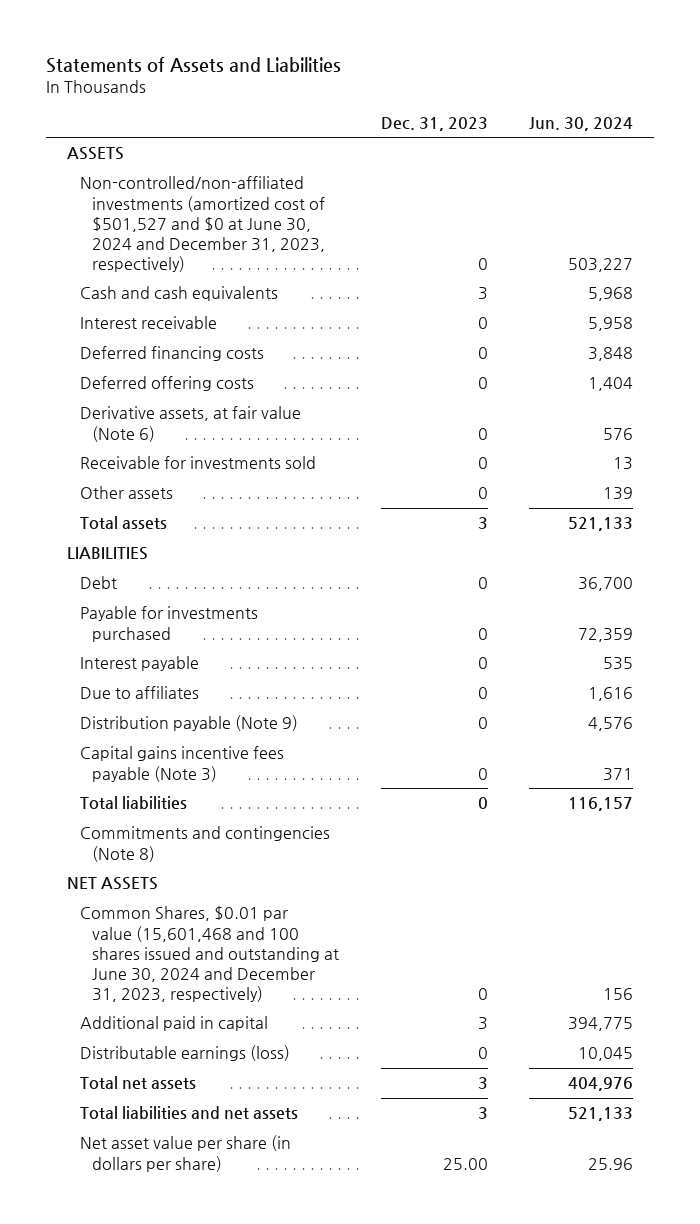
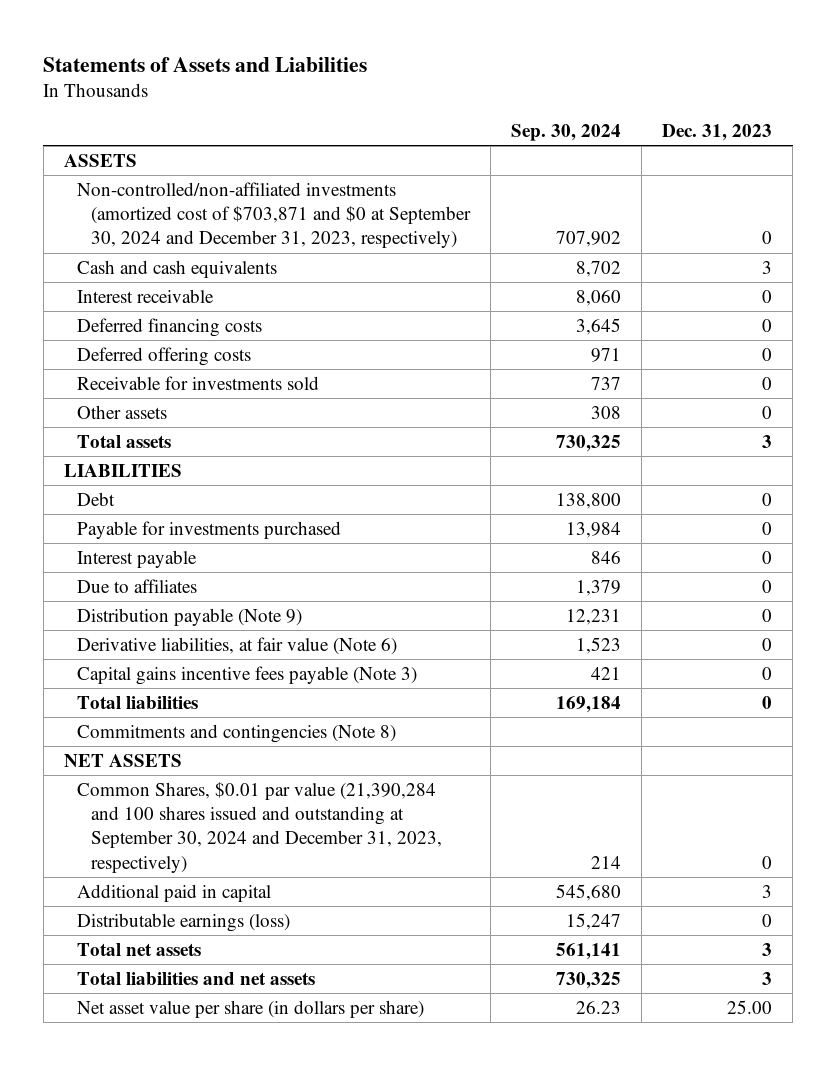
[529,116,634,131] Jun. 30, 2024 -> none
none -> [511,123,622,141] Sep. 30, 2024
[79,176,326,273] Non-controlled/non-affiliated investments (amortized cost of $501,527 and $0 at June 30, 2024 and December 31, 2023, respectively) -> [77,181,472,249] Non-controlled/non-affiliated investments (amortized cost of $703,871 and $0 at September 30, 2024 and December 31, 2023, respectively)
[79,406,301,442] Derivative assets, at fair value (Note 6) -> none
none -> [77,636,398,655] Derivative liabilities, at fair value (Note 6)
[79,906,340,1003] Common Shares, $0.01 par value (15,601,468 and 100 shares issued and outstanding at June 30, 2024 and December 31, 2023, respectively) -> [77,781,443,873] Common Shares, $0.01 par value (21,390,284 and 100 shares issued and outstanding at September 30, 2024 and December 31, 2023, respectively)

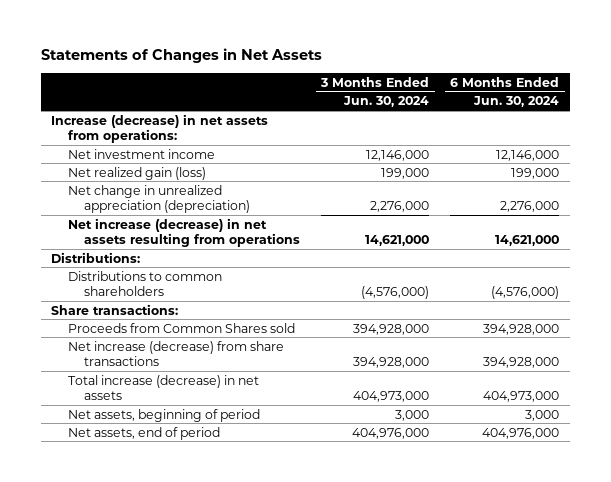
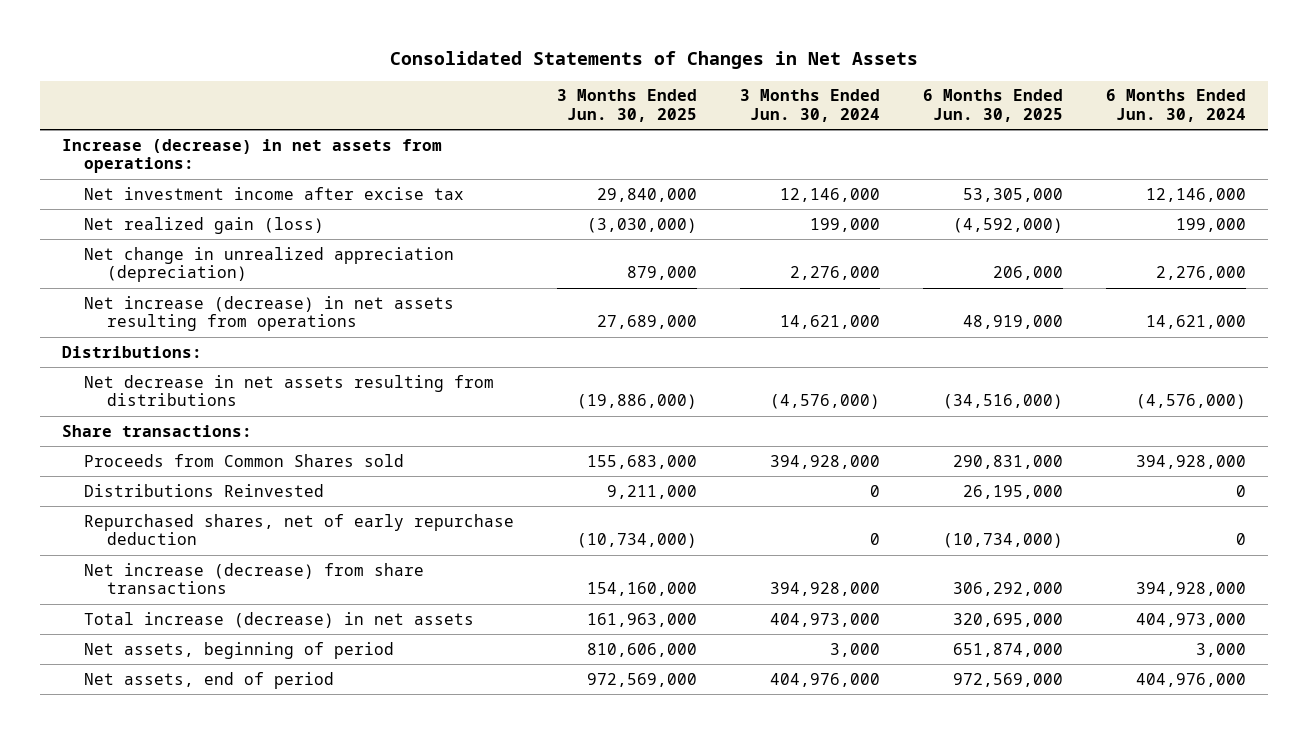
[40,48,322,64] Statements of Changes in Net Assets -> [390,50,919,69] Consolidated Statements of Changes in Net Assets
none -> [557,89,698,122] 3 Months Ended Jun. 30, 2025
none -> [923,89,1064,122] 6 Months Ended Jun. 30, 2025
[67,148,215,159] Net investment income -> [84,186,465,200] Net investment income after excise tax
[67,270,222,297] Distributions to common shareholders -> [84,374,495,407] Net decrease in net assets resulting from distributions
none -> [84,483,325,497] Distributions Reinvested
none -> [84,513,515,546] Repurchased shares, net of early repurchase deduction

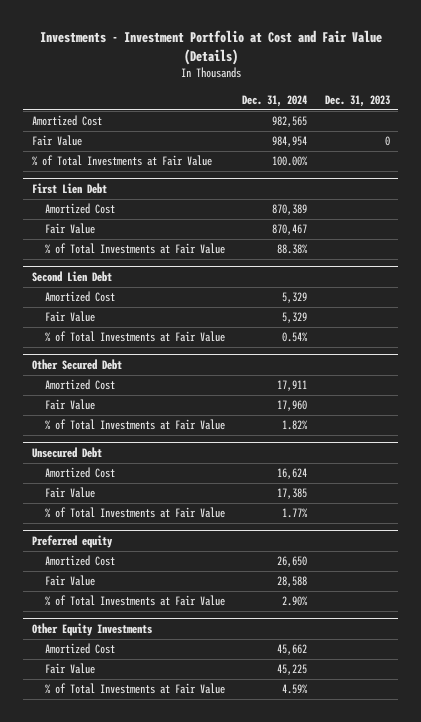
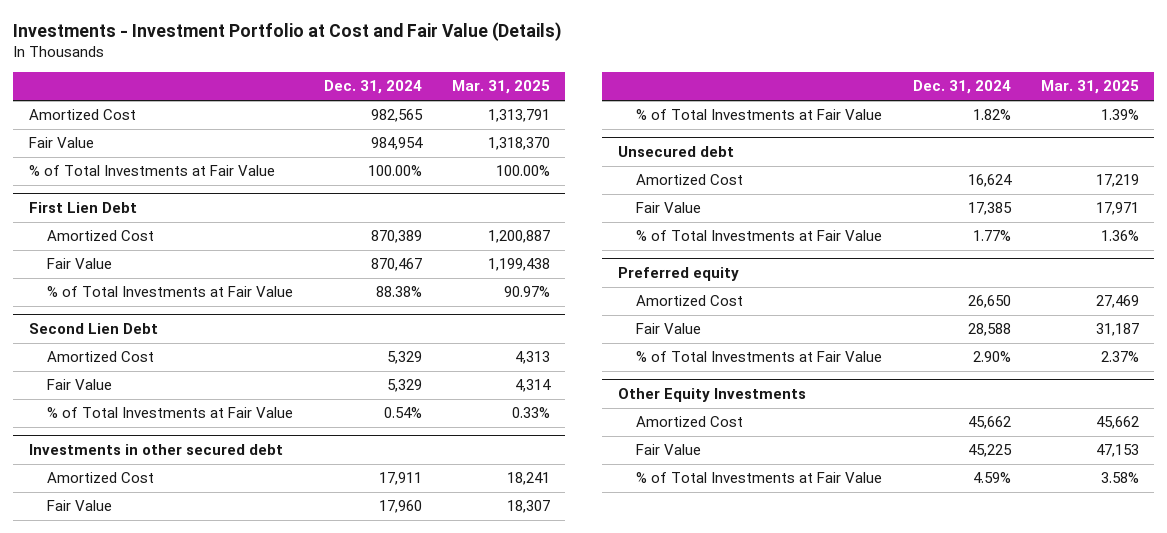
[324,94,390,107] Dec. 31, 2023 -> none
none -> [451,80,550,95] Mar. 31, 2025
[31,358,122,370] Other Secured Debt -> [28,444,283,456] Investments in other secured debt
[31,446,102,458] Unsecured Debt -> [617,146,734,158] Unsecured debt

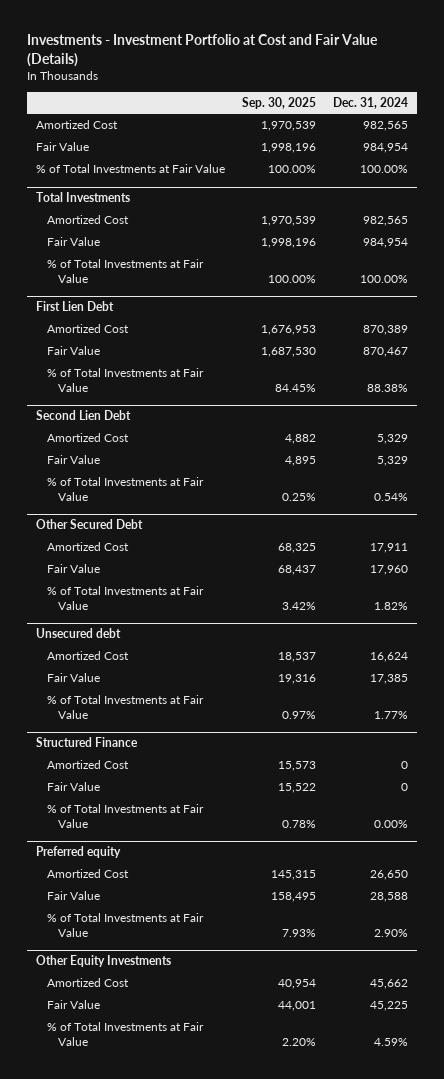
[451,80,550,95] Mar. 31, 2025 -> none
none -> [241,96,316,109] Sep. 30, 2025
none -> [35,192,130,203] Total Investments
none -> [47,215,130,225] Amortized Cost
none -> [47,237,101,247] Fair Value
none -> [47,259,205,283] % of Total Investments at Fair Value
[28,444,283,456] Investments in other secured debt -> [35,519,143,530] Other Secured Debt
none -> [35,737,138,748] Structured Finance
none -> [47,760,130,770] Amortized Cost
none -> [47,782,101,792] Fair Value
none -> [47,804,205,828] % of Total Investments at Fair Value

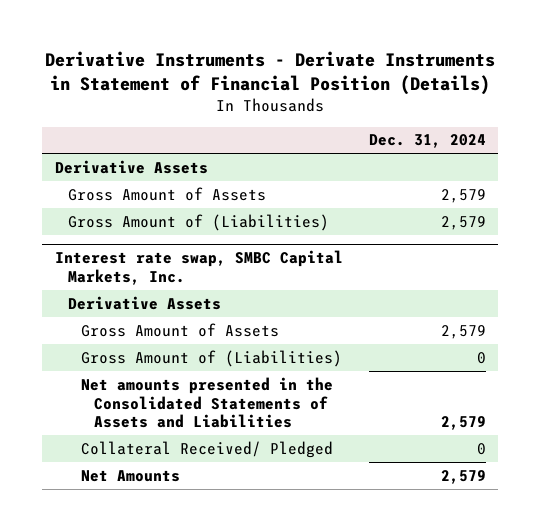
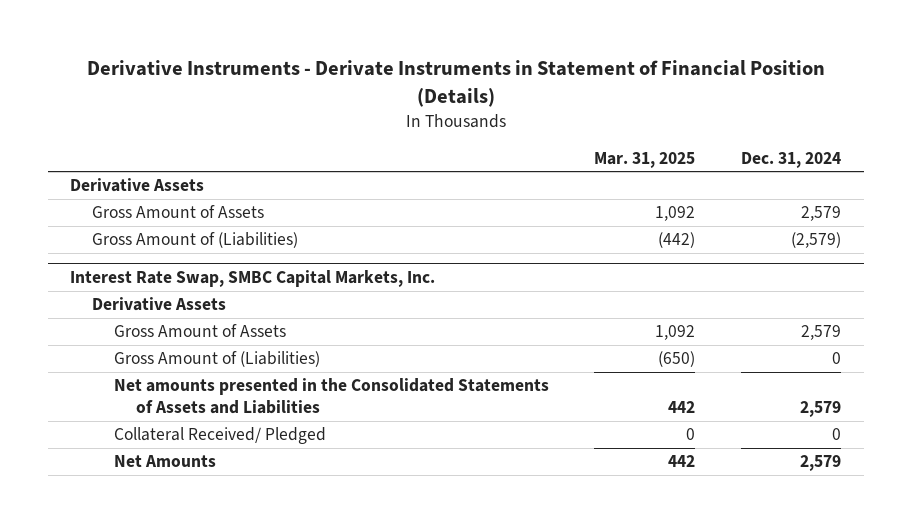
none -> [594,151,696,168] Mar. 31, 2025
[440,215,486,230] 2,579 -> [790,232,841,249] (2,579)
[54,250,343,285] Interest rate swap, SMBC Capital Markets, Inc. -> [70,270,436,288] Interest Rate Swap, SMBC Capital Markets, Inc.

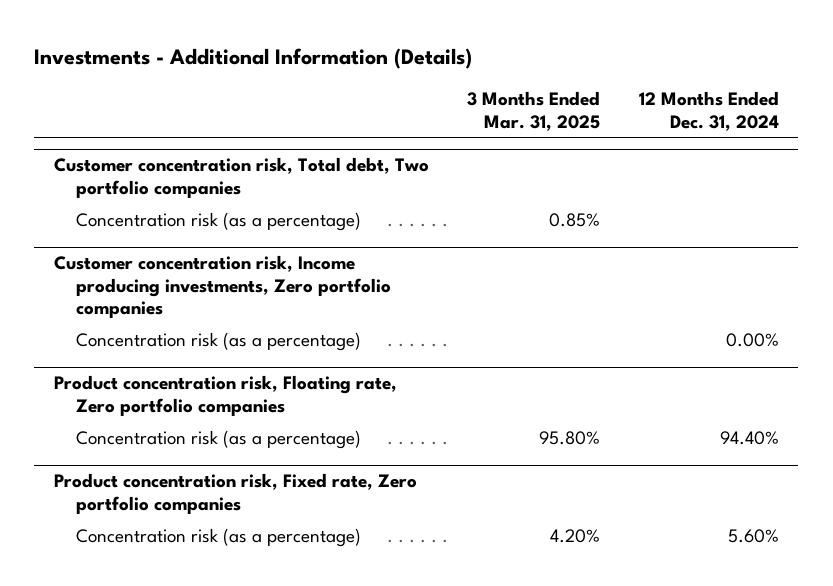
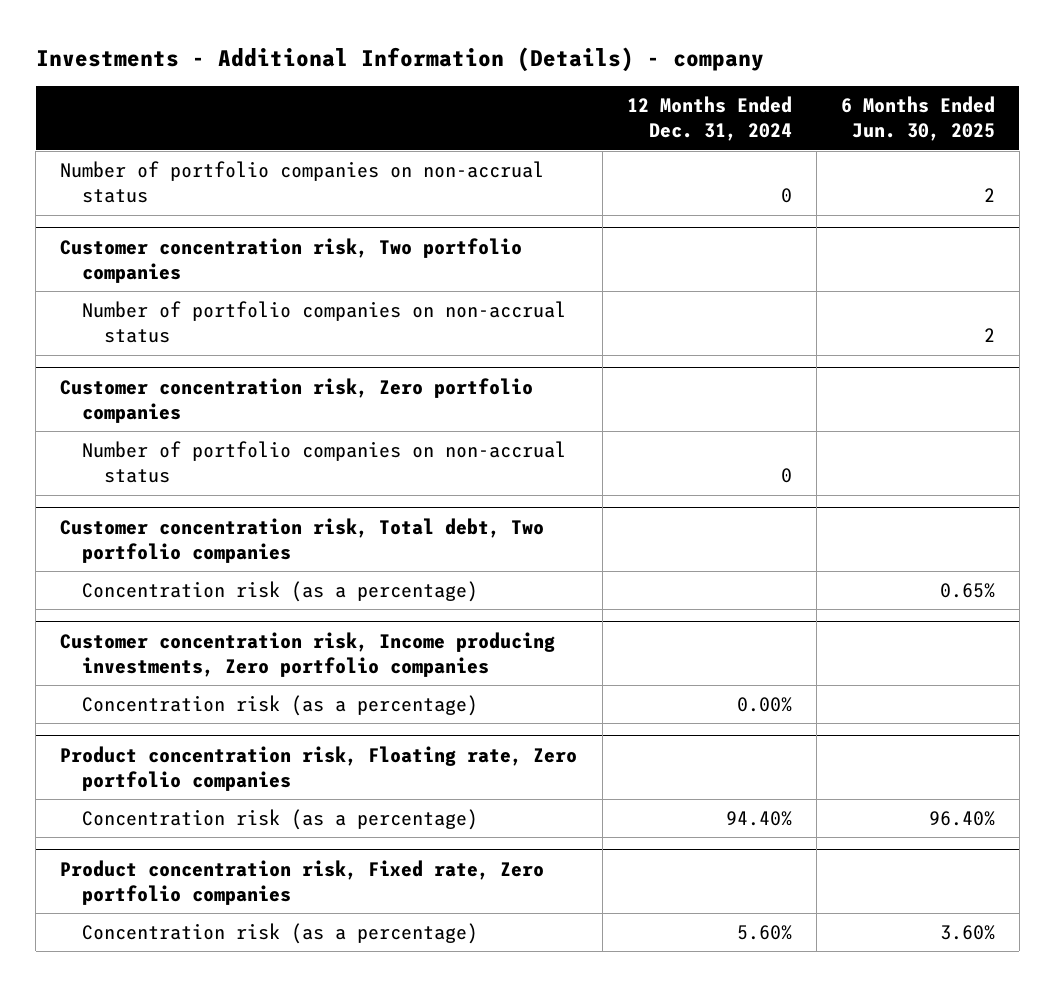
[34,47,473,69] Investments - Additional Information (Details) -> [35,47,764,73] Investments - Additional Information (Details) - company
[467,91,601,131] 3 Months Ended Mar. 31, 2025 -> none
none -> [840,96,995,142] 6 Months Ended Jun. 30, 2025
none -> [60,161,545,204] Number of portfolio companies on non-accrual status
none -> [60,237,523,283] Customer concentration risk, Two portfolio companies
none -> [82,301,567,344] Number of portfolio companies on non-accrual status
none -> [60,377,534,423] Customer concentration risk, Zero portfolio companies
none -> [82,441,567,484] Number of portfolio companies on non-accrual status

